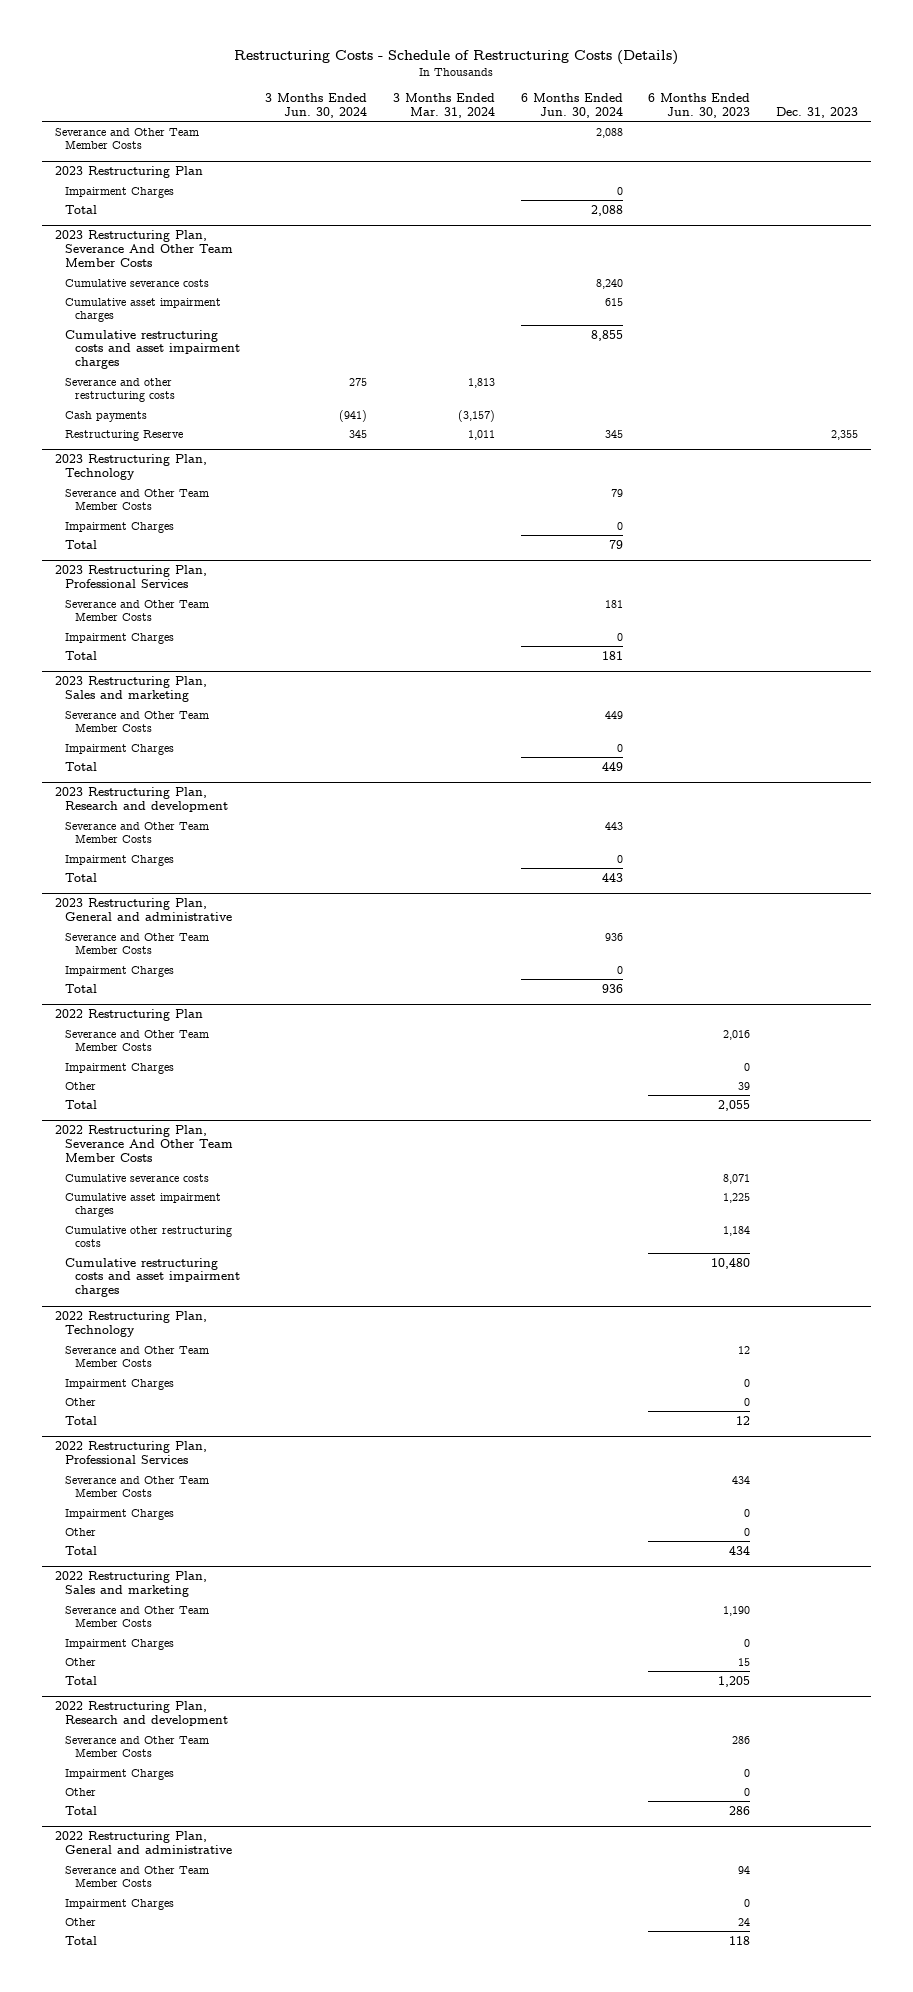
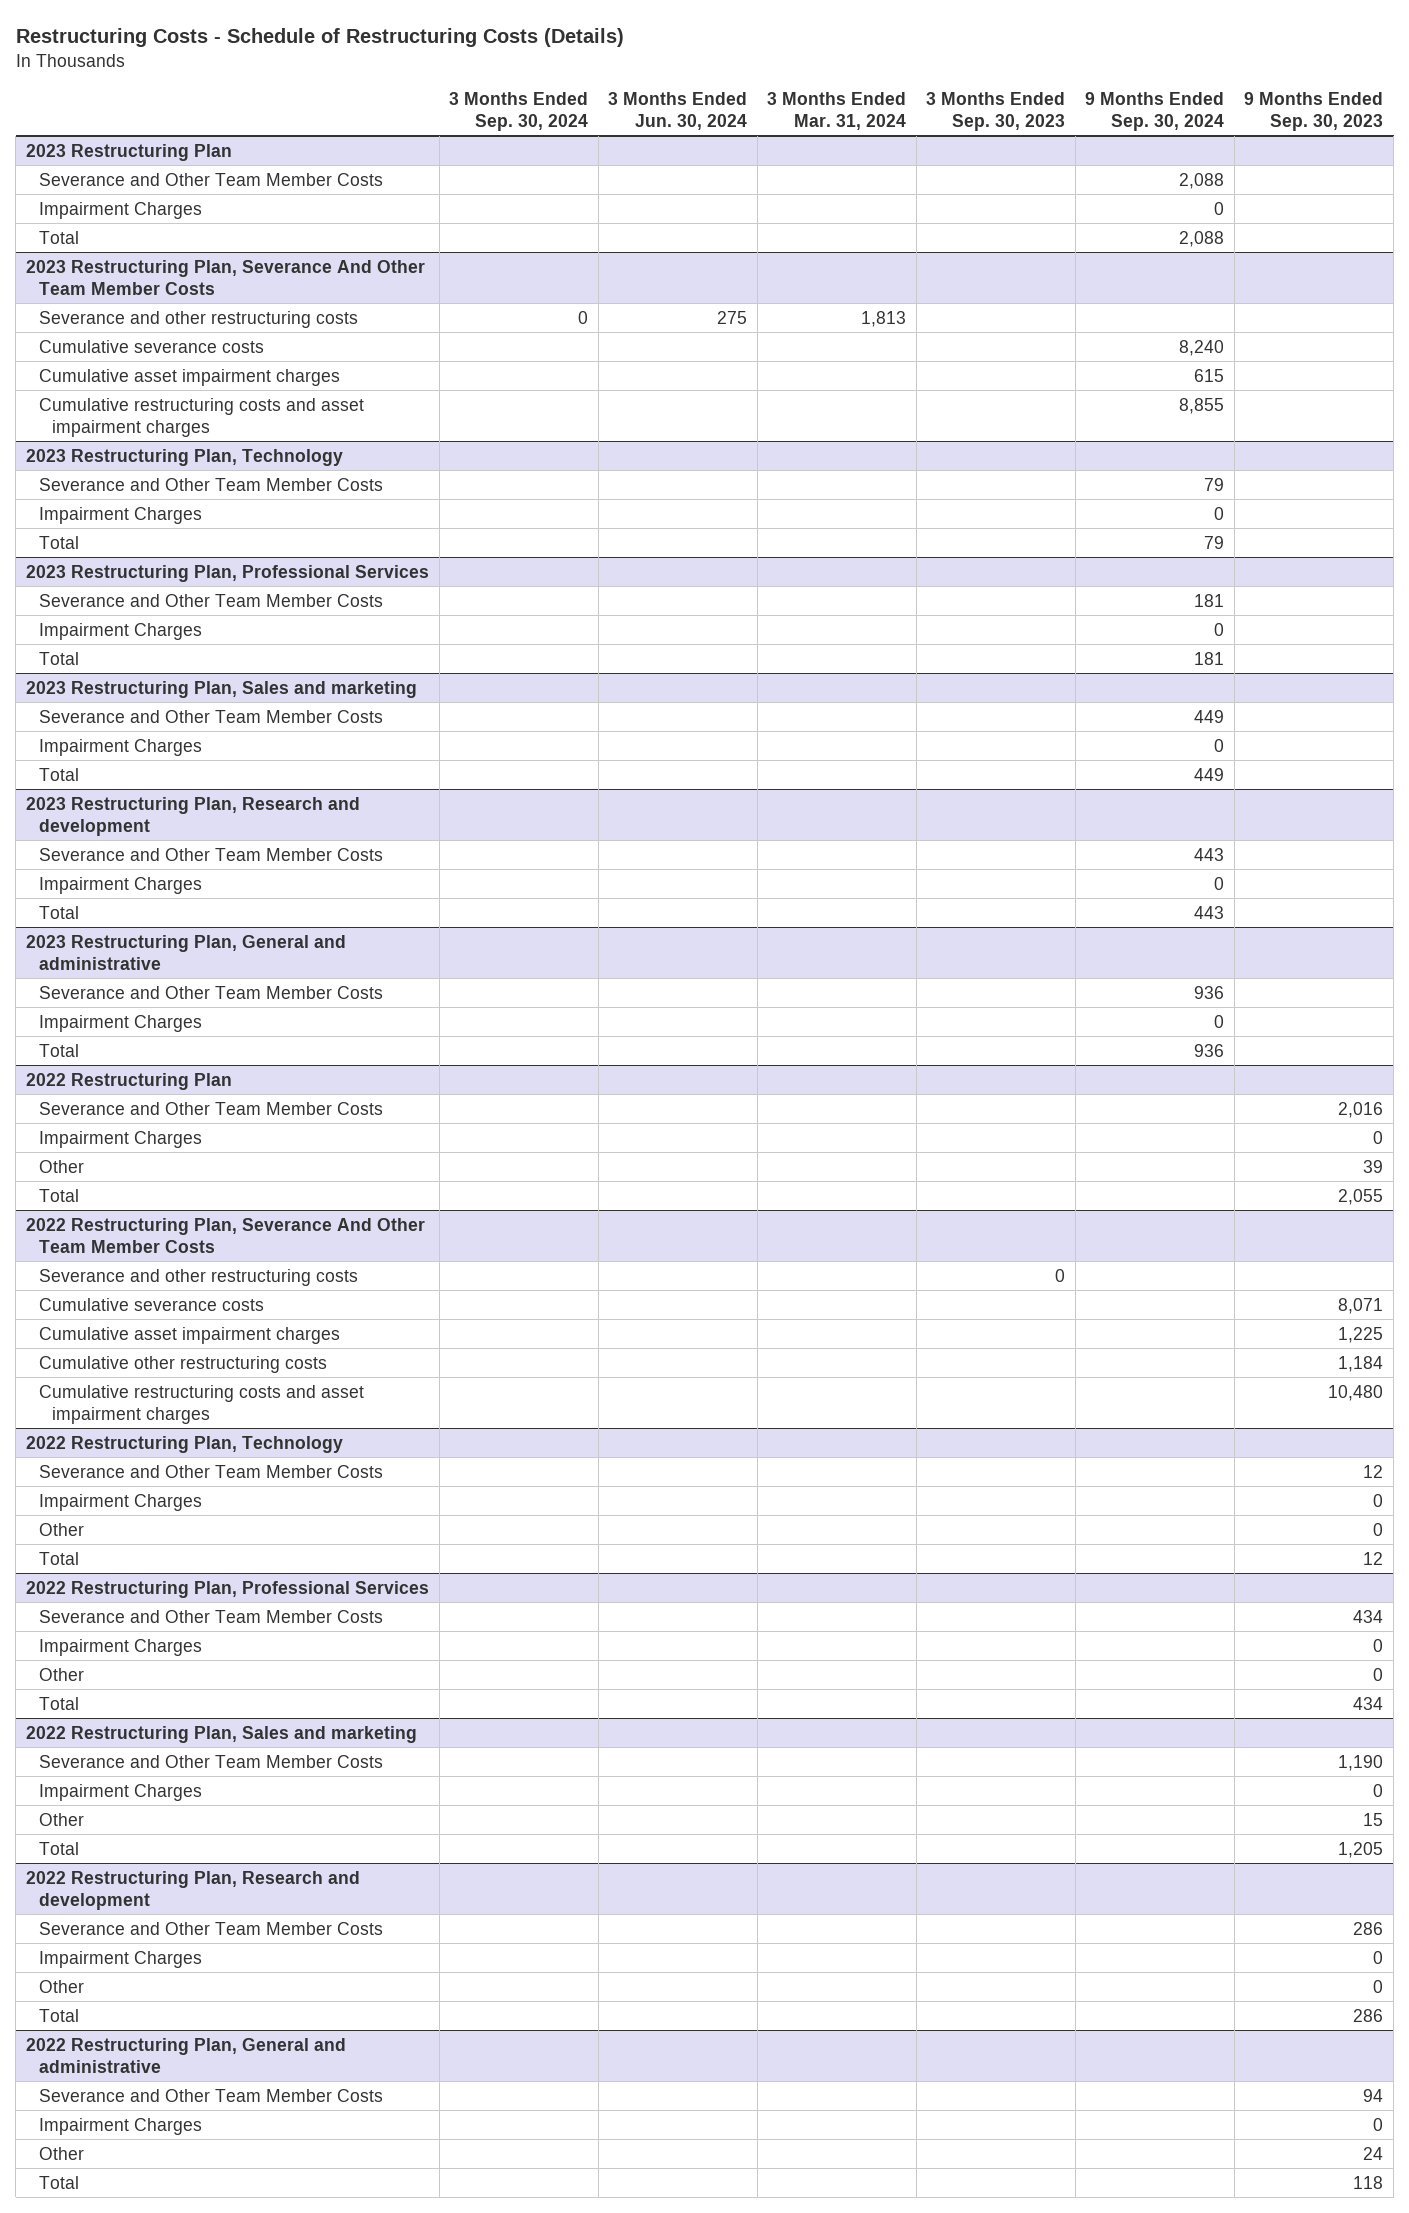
[520,92,623,118] 6 Months Ended Jun. 30, 2024 -> none
[648,92,751,118] 6 Months Ended Jun. 30, 2023 -> none
[776,106,859,118] Dec. 31, 2023 -> none
none -> [449,91,589,131] 3 Months Ended Sep. 30, 2024
none -> [926,91,1066,131] 3 Months Ended Sep. 30, 2023
none -> [1085,91,1225,131] 9 Months Ended Sep. 30, 2024
none -> [1244,91,1384,131] 9 Months Ended Sep. 30, 2023
[54,127,199,150] Severance and Other Team Member Costs -> none
none -> [39,172,384,186] Severance and Other Team Member Costs
[64,377,175,403] Severance and other restructuring costs -> [39,310,359,328] Severance and other restructuring costs
[64,410,147,422] Cash payments -> none
[64,429,183,441] Restructuring Reserve -> none
none -> [39,1268,359,1286] Severance and other restructuring costs

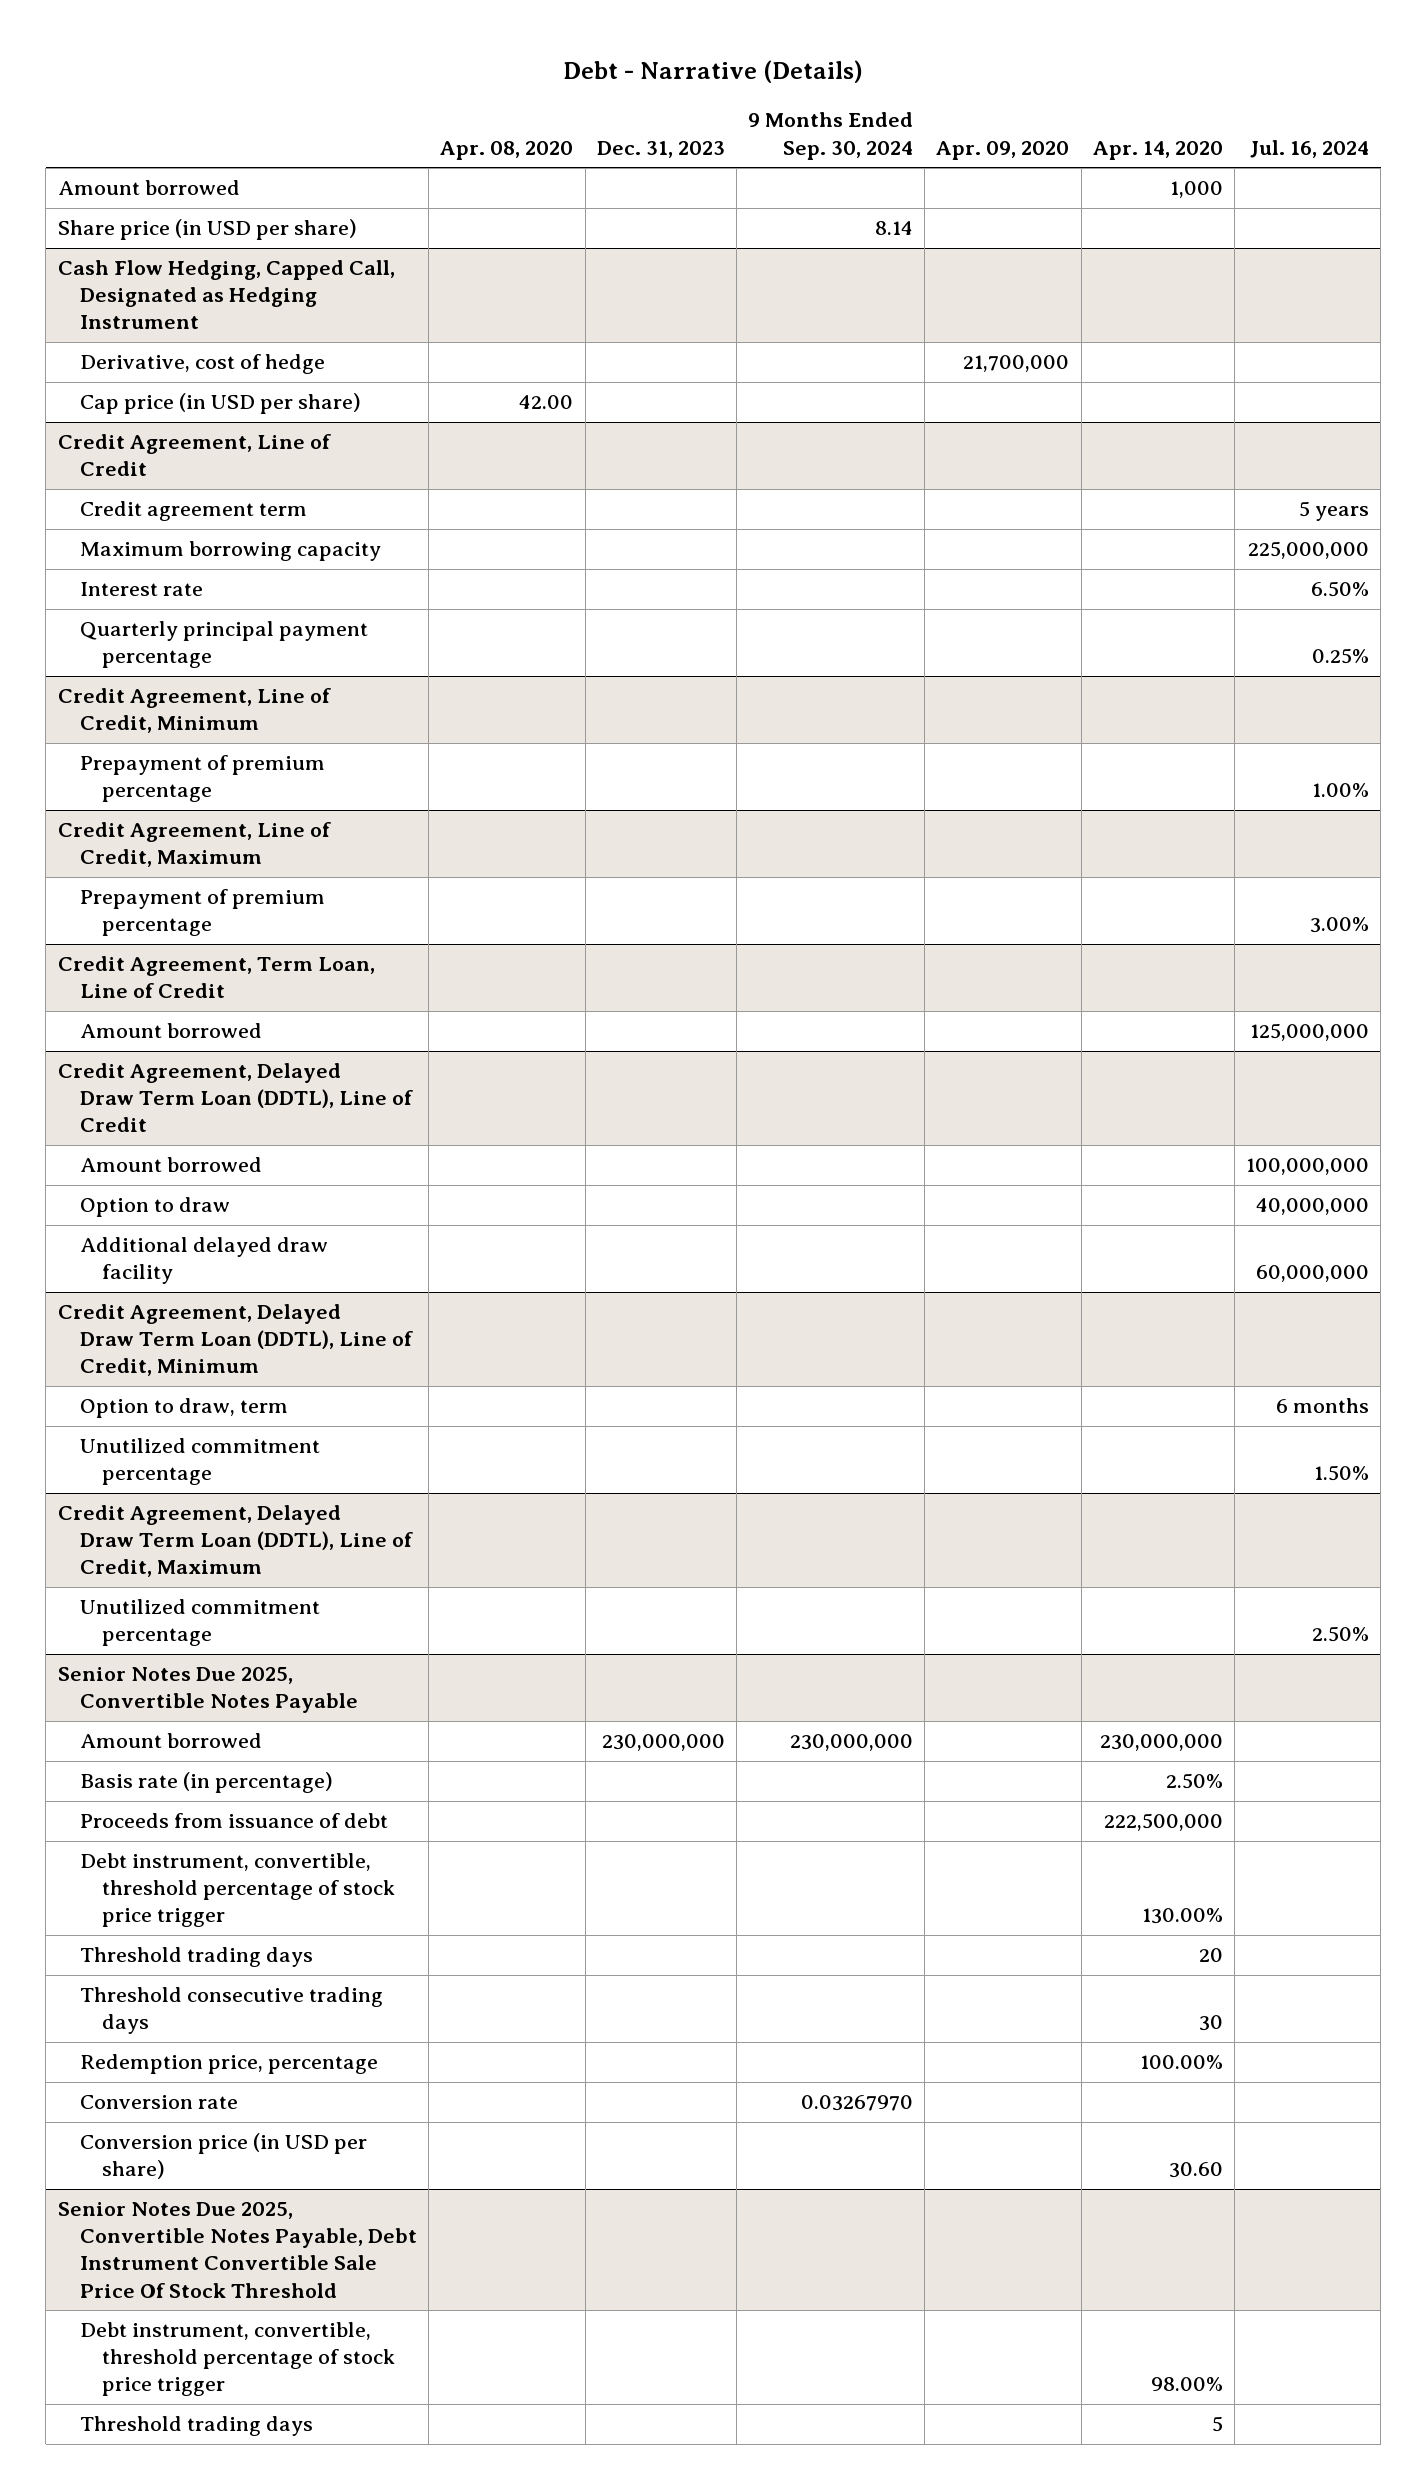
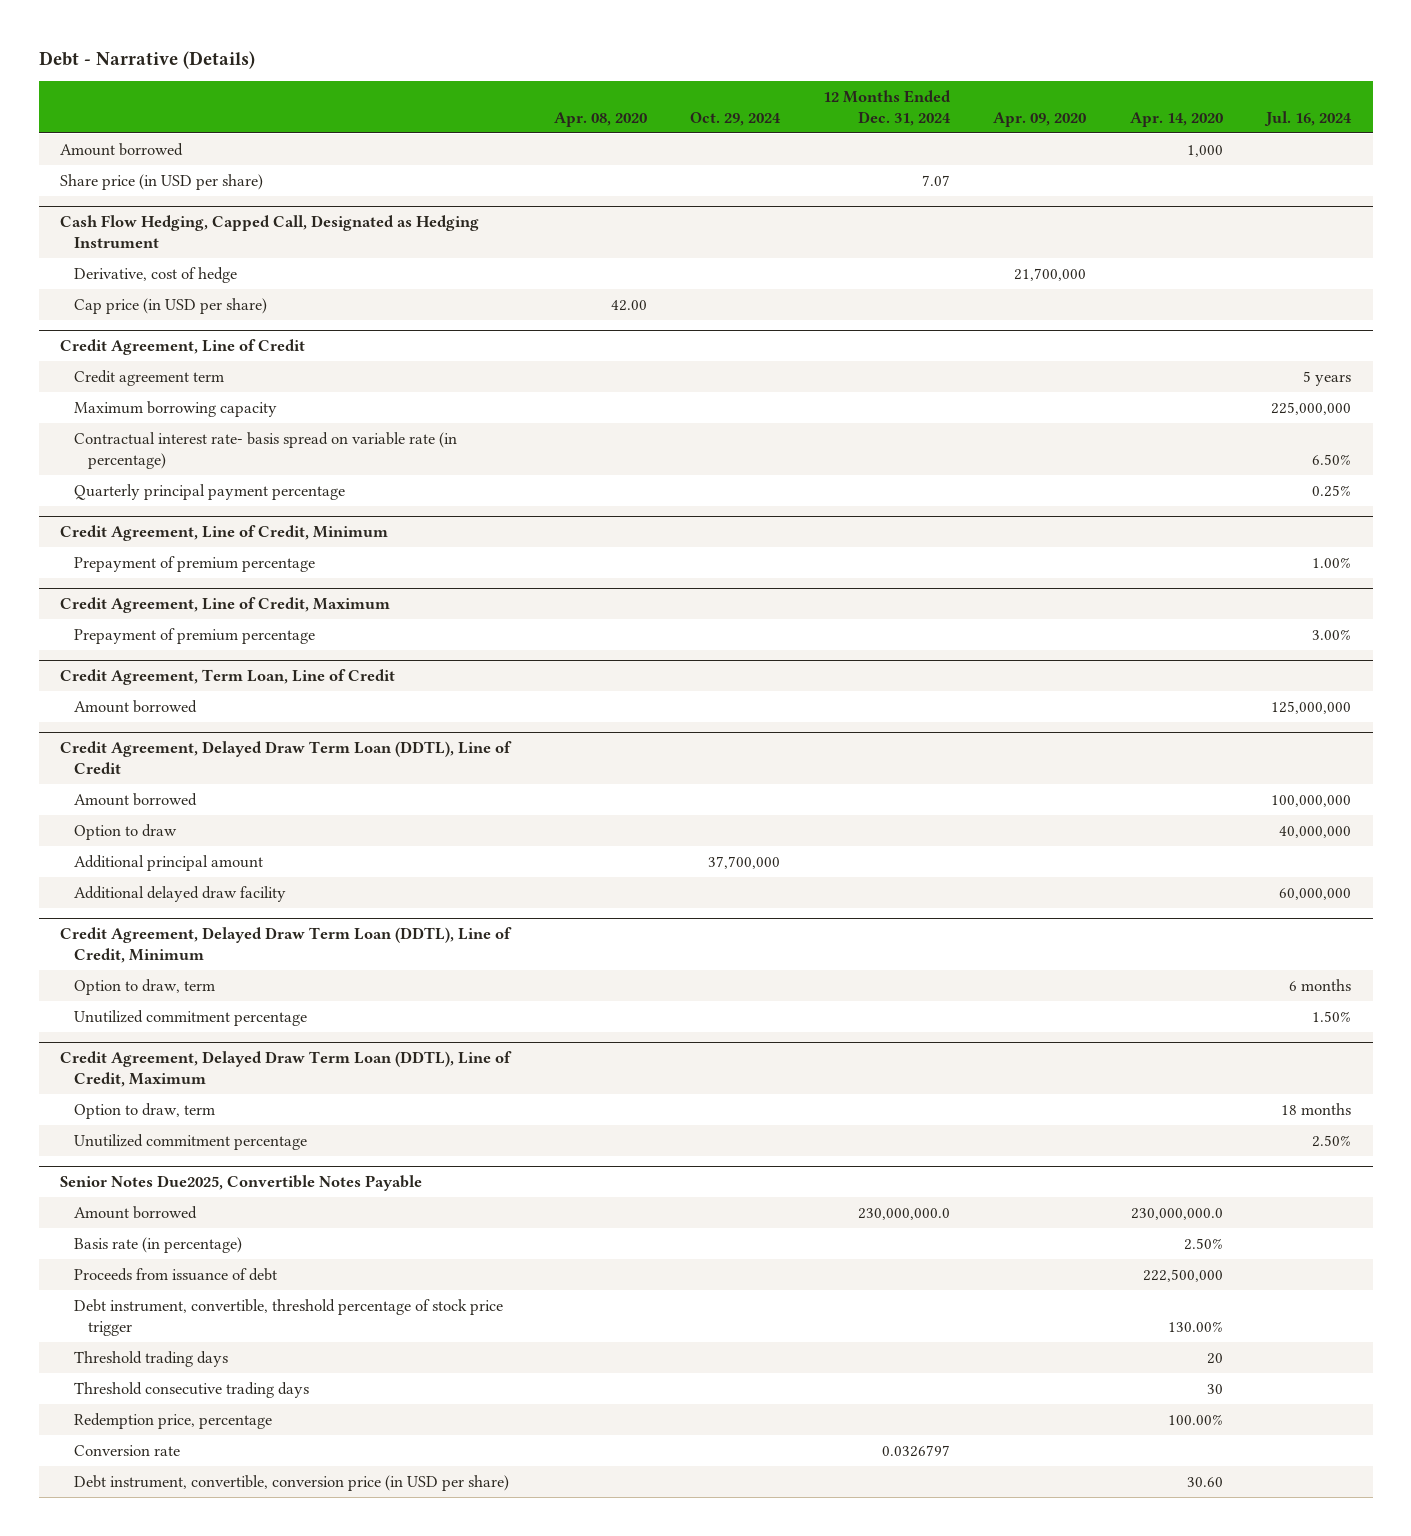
[596,140,725,158] Dec. 31, 2023 -> none
[748,112,914,160] 9 Months Ended Sep. 30, 2024 -> none
none -> [689,111,781,126] Oct. 29, 2024
none -> [823,90,952,126] 12 Months Ended Dec. 31, 2024
[80,582,204,597] Interest rate -> [74,431,458,469] Contractual interest rate- basis spread on variable rate (in percentage)
none -> [74,854,264,871] Additional principal amount
none -> [74,1102,216,1119] Option to draw, term
[57,1667,359,1714] Senior Notes Due 2025, Convertible Notes Payable -> [60,1175,423,1192] Senior Notes Due2025, Convertible Notes Payable
[1099,1734,1223,1752] 230,000,000 -> [1130,1207,1223,1220] 230,000,000.0
[57,2202,418,2298] Senior Notes Due 2025, Convertible Notes Payable, Debt Instrument Convertible Sale Price Of Stock Threshold -> none
[80,2322,396,2397] Debt instrument, convertible, threshold percentage of stock price trigger -> none
[80,2416,314,2437] Threshold trading days -> none
[80,2133,368,2180] Conversion price (in USD per share) -> [74,1474,510,1491] Debt instrument, convertible, conversion price (in USD per share)

